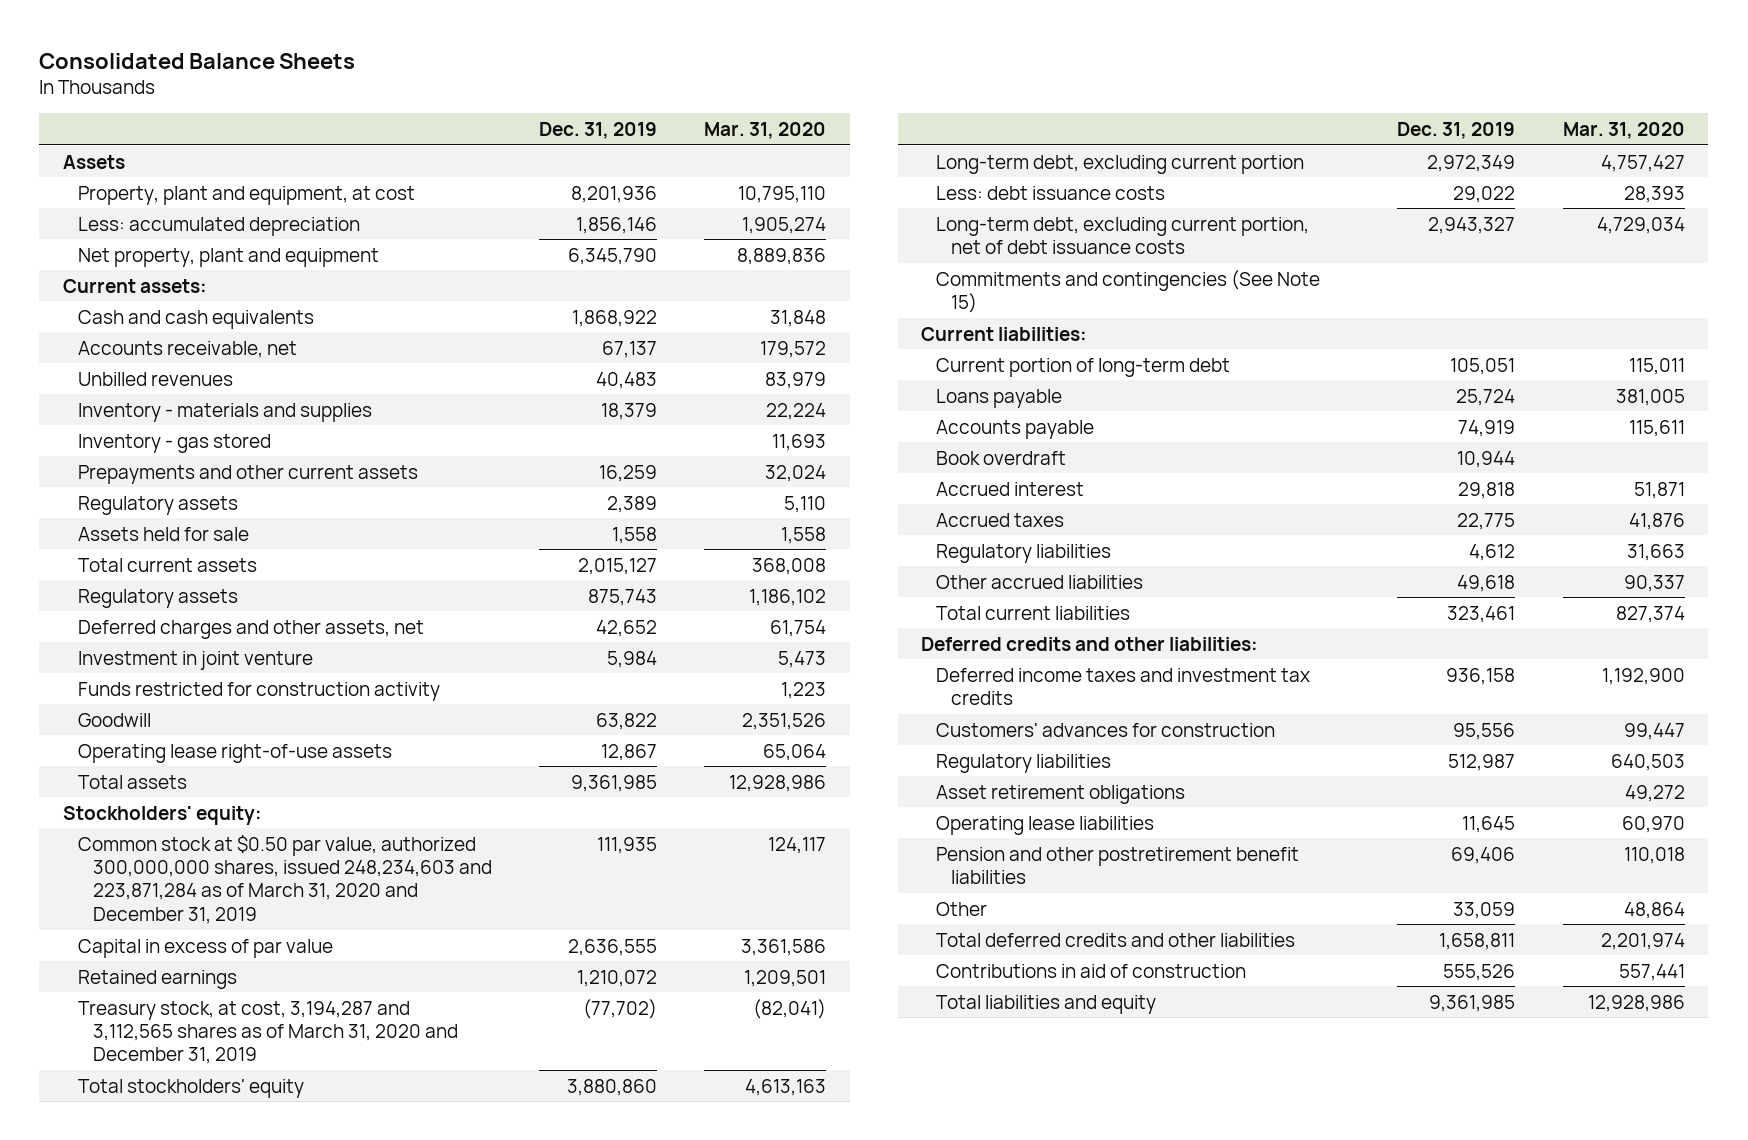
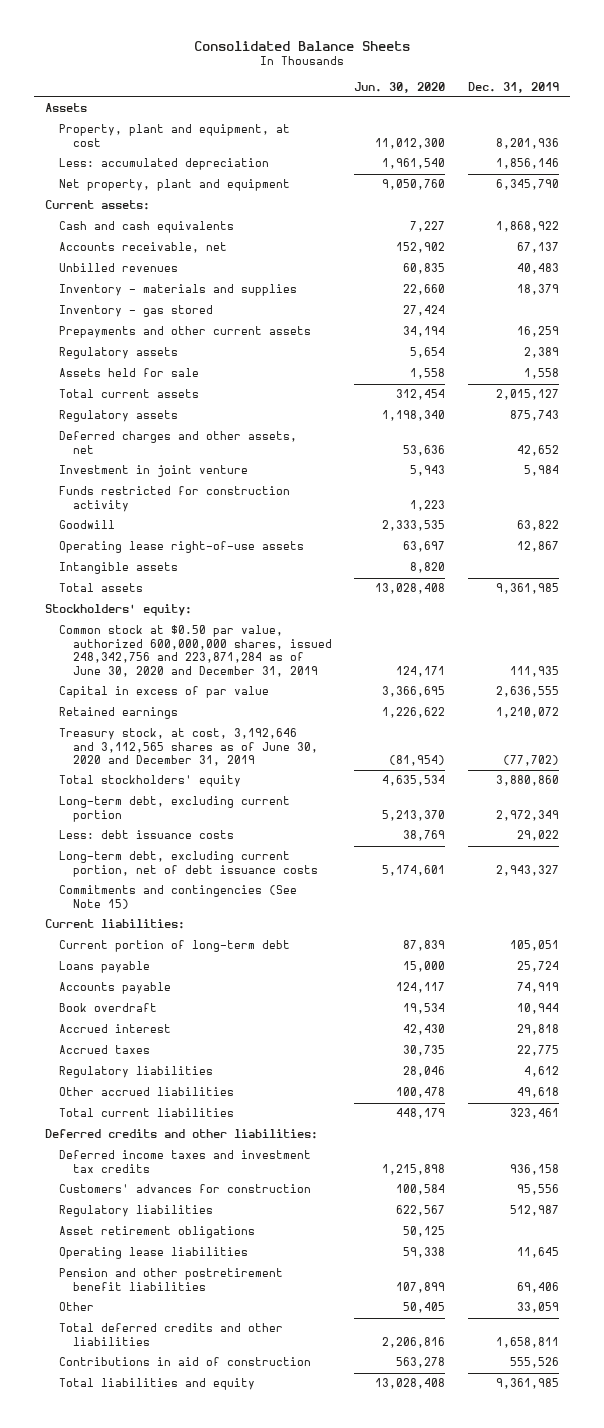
[704,122,827,140] Mar. 31, 2020 -> none
none -> [354,81,446,93] Jun. 30, 2020
none -> [59,562,179,575] Intangible assets
[77,834,492,924] Common stock at $0.50 par value, authorized 300,000,000 shares, issued 248,234,603 and 223,871,284 as of March 31, 2020 and December 31, 2019 -> [59,625,333,677] Common stock at $0.50 par value, authorized 600,000,000 shares, issued 248,342,756 and 223,871,284 as of June 30, 2020 and December 31, 2019
[77,1000,458,1065] Treasury stock, at cost, 3,194,287 and 3,112,565 shares as of March 31, 2020 and December 31, 2019 -> [59,728,319,767] Treasury stock, at cost, 3,192,646 and 3,112,565 shares as of June 30, 2020 and December 31, 2019

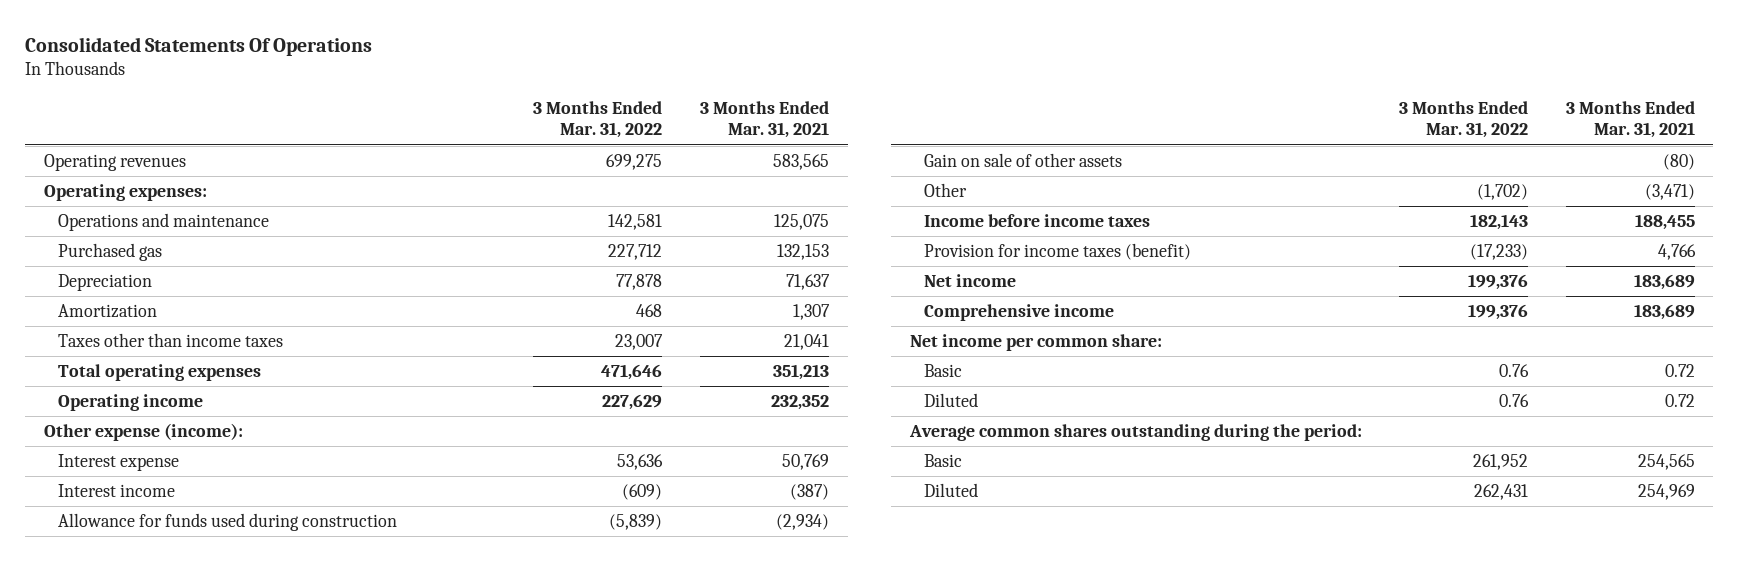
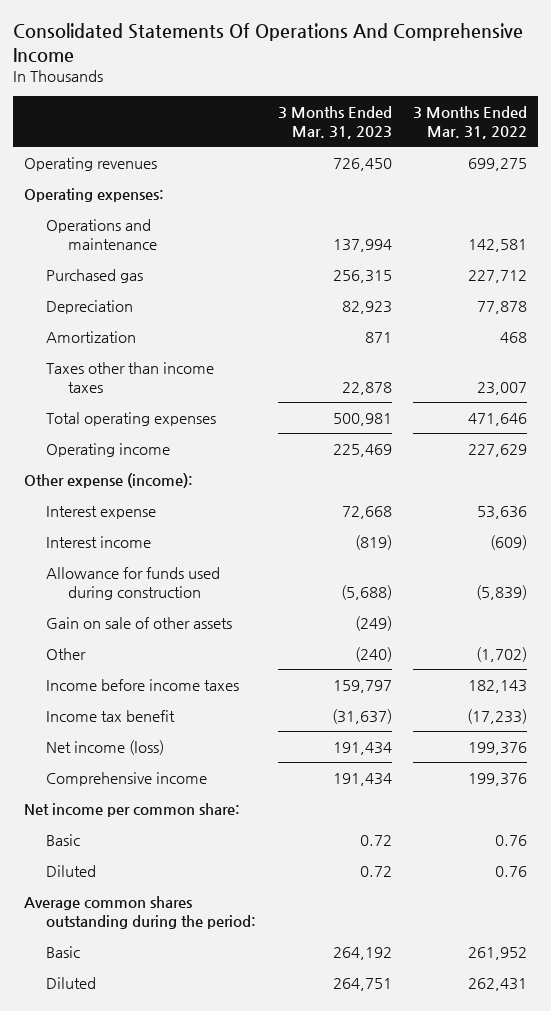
[25,37,373,57] Consolidated Statements Of Operations -> [13,22,524,63] Consolidated Statements Of Operations And Comprehensive Income
[699,100,829,139] 3 Months Ended Mar. 31, 2021 -> none
none -> [277,105,392,140] 3 Months Ended Mar. 31, 2023
[924,243,1192,261] Provision for income taxes (benefit) -> [45,709,175,722] Income tax benefit
[924,274,1017,288] Net income -> [45,739,164,755] Net income (loss)

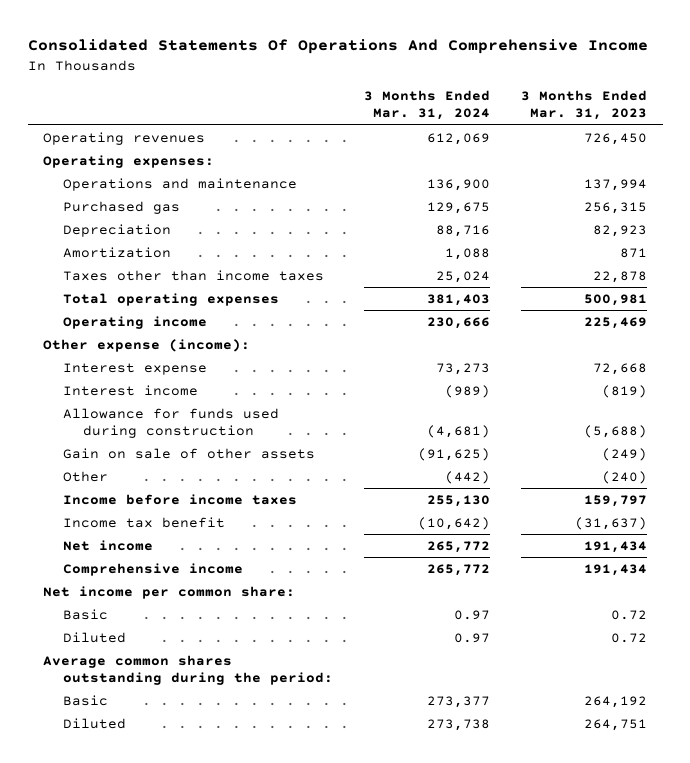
[413,105,528,140] 3 Months Ended Mar. 31, 2022 -> none
none -> [364,90,491,121] 3 Months Ended Mar. 31, 2024
[45,739,164,755] Net income (loss) -> [63,539,154,551] Net income

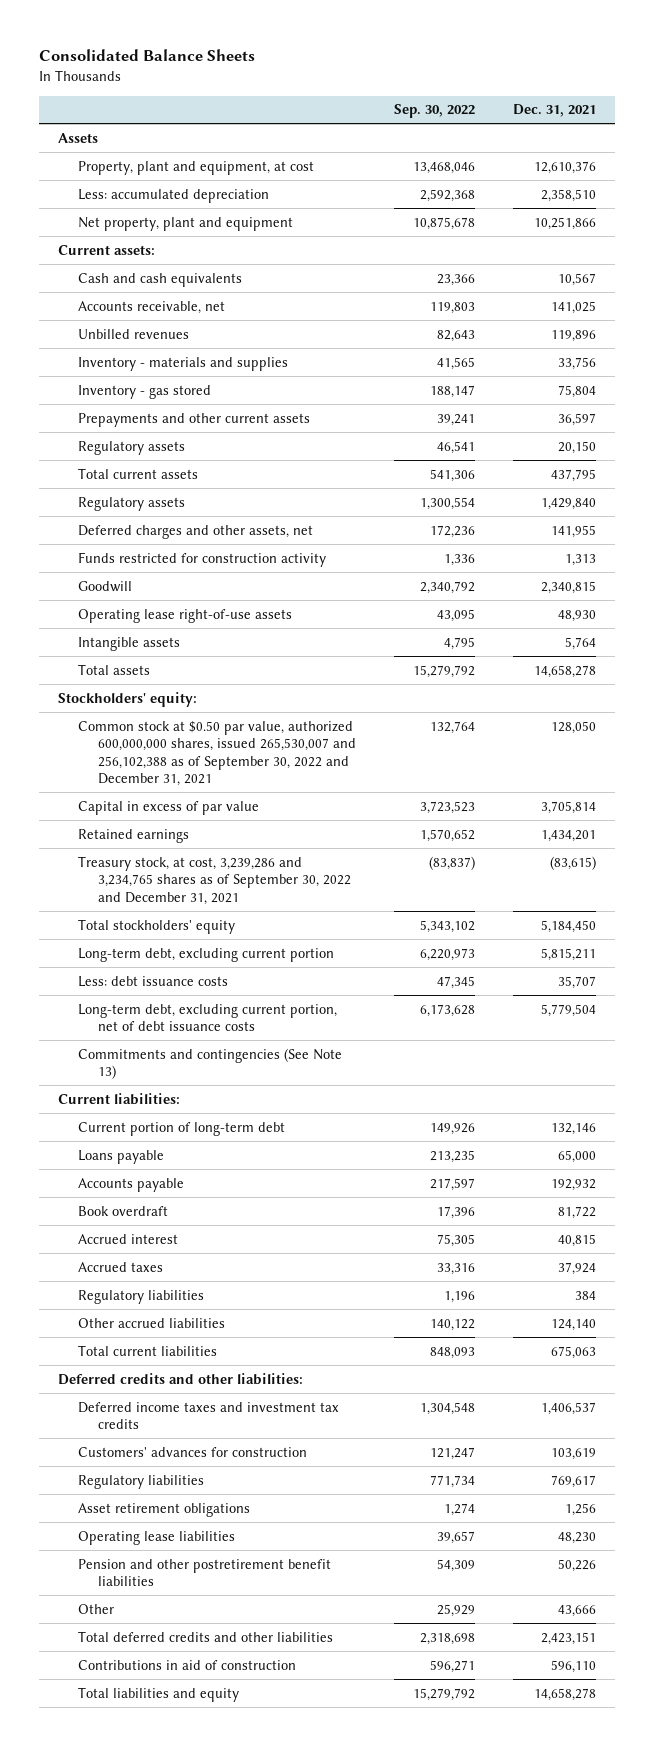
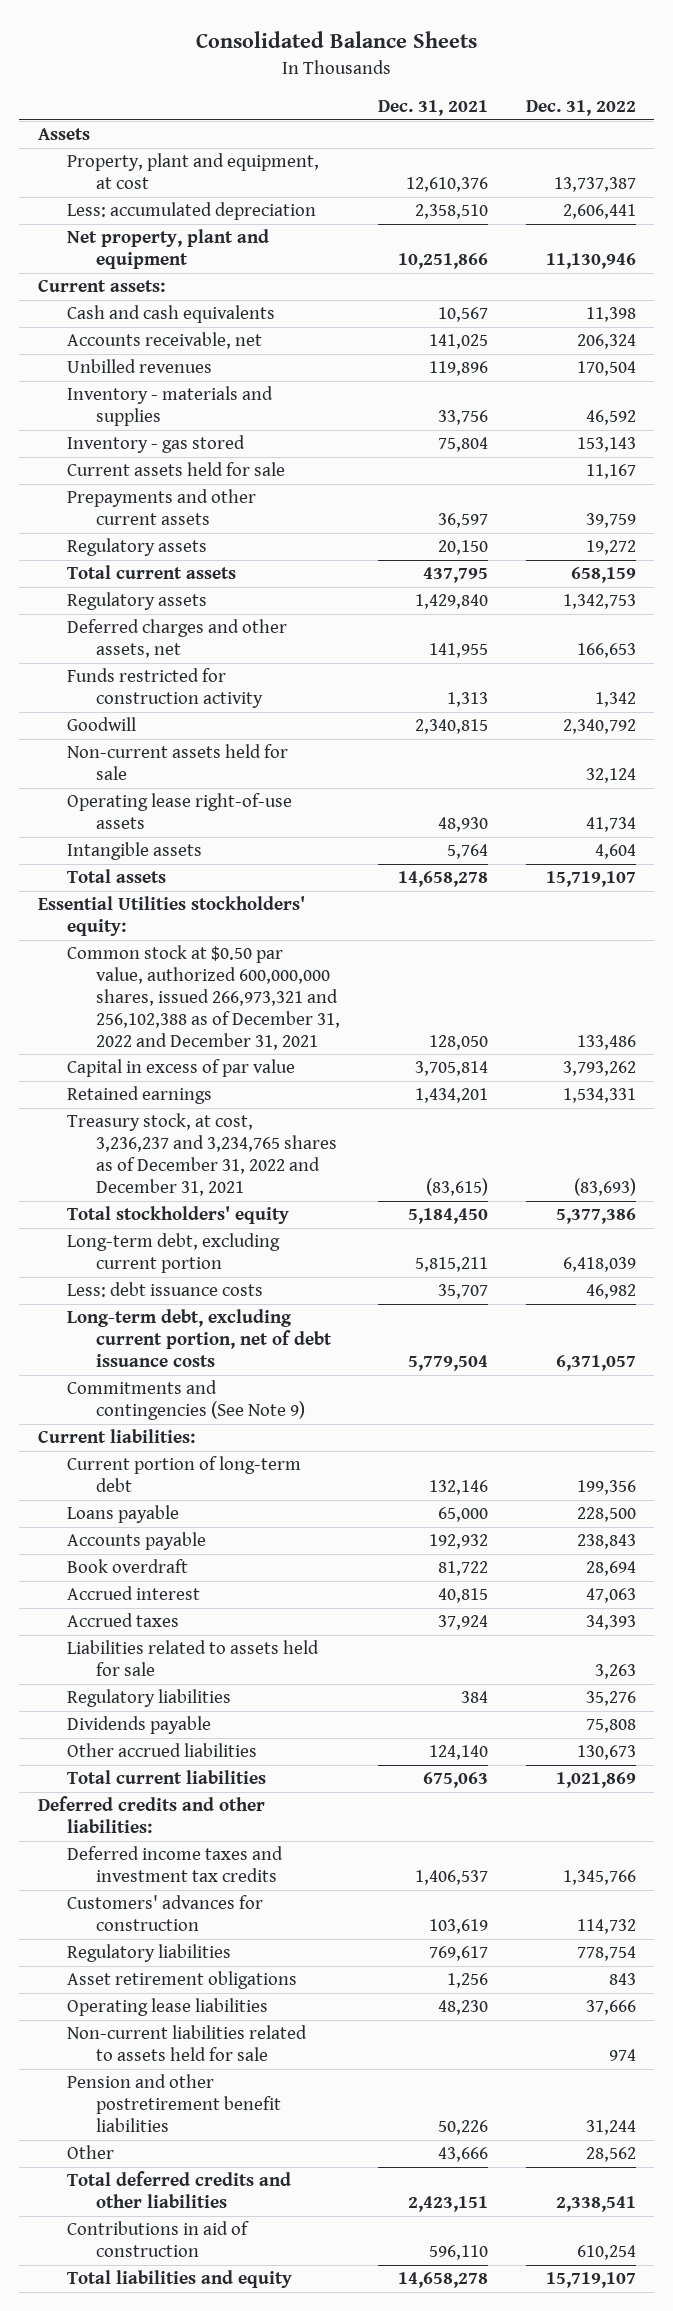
[394,104,476,119] Sep. 30, 2022 -> none
none -> [525,100,636,117] Dec. 31, 2022
none -> [67,462,286,477] Current assets held for sale
none -> [67,744,289,781] Non-current assets held for sale
[58,691,198,707] Stockholders' equity: -> [37,896,305,937] Essential Utilities stockholders' equity:
[78,720,357,787] Common stock at $0.50 par value, authorized 600,000,000 shares, issued 265,530,007 and 256,102,388 as of September 30, 2022 and December 31, 2021 -> [67,945,341,1050] Common stock at $0.50 par value, authorized 600,000,000 shares, issued 266,973,321 and 256,102,388 as of December 31, 2022 and December 31, 2021
[78,855,352,905] Treasury stock, at cost, 3,239,286 and 3,234,765 shares as of September 30, 2022 and December 31, 2021 -> [67,1113,338,1197] Treasury stock, at cost, 3,236,237 and 3,234,765 shares as of December 31, 2022 and December 31, 2021
[78,1047,343,1080] Commitments and contingencies (See Note 13) -> [67,1380,306,1421] Commitments and contingencies (See Note 9)
none -> [67,1640,320,1677] Liabilities related to assets held for sale
none -> [67,1716,212,1735] Dividends payable
none -> [67,2025,308,2062] Non-current liabilities related to assets held for sale

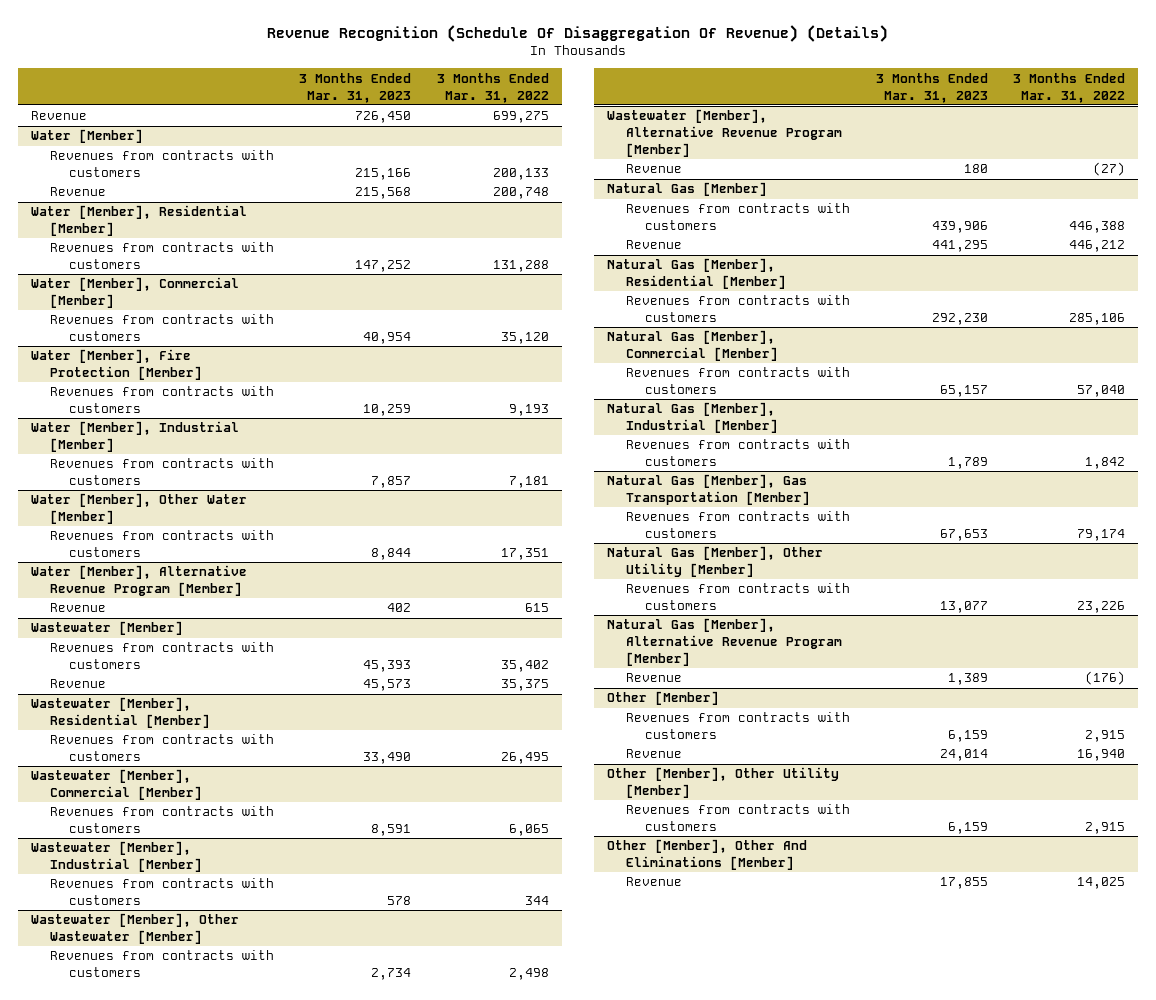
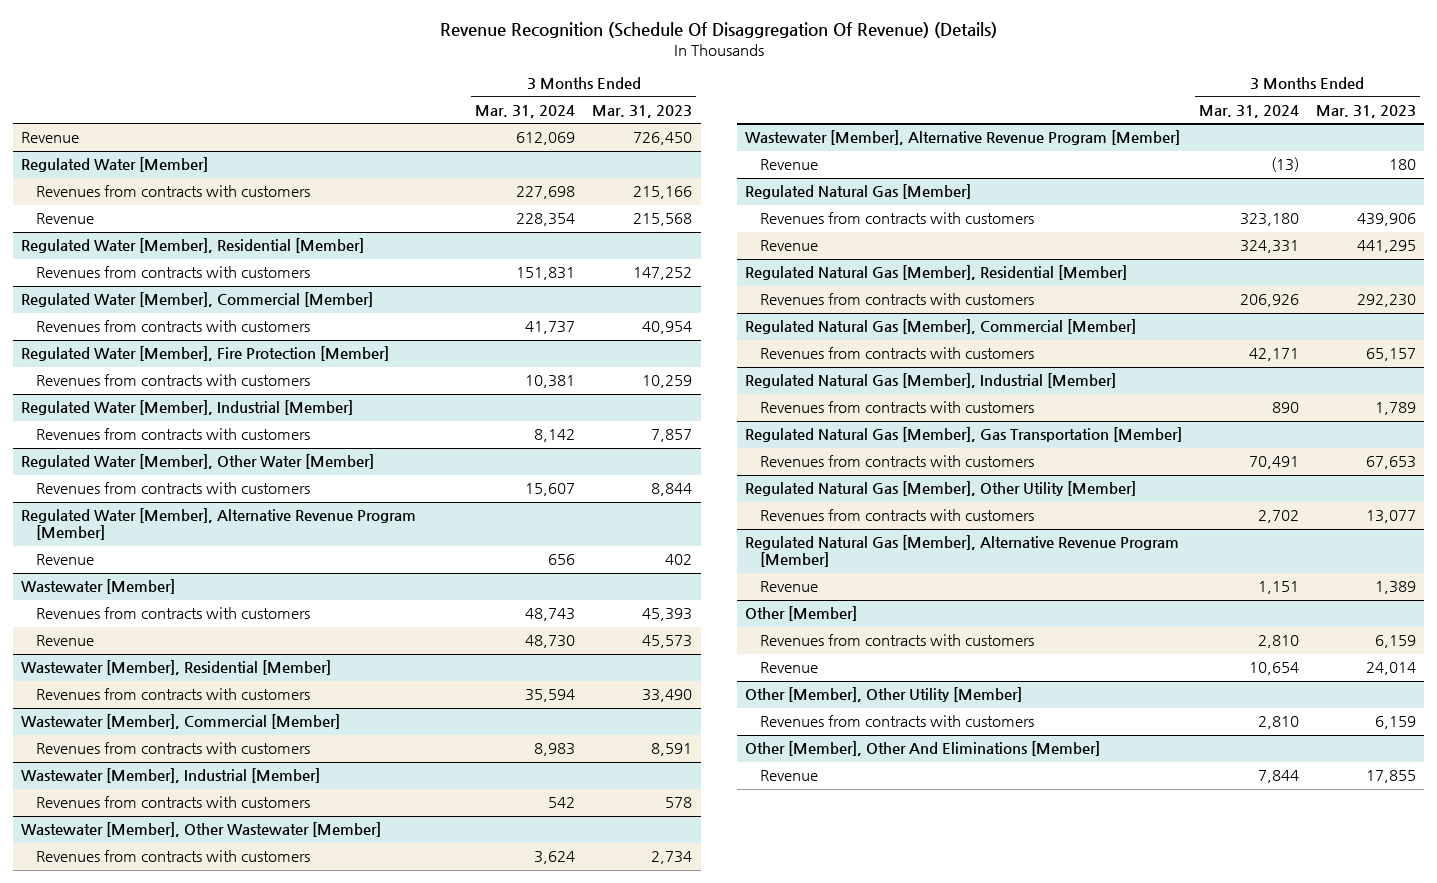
[436,72,549,103] 3 Months Ended Mar. 31, 2022 -> none
none -> [475,104,576,118] Mar. 31, 2024
[30,129,143,144] Water [Member] -> [21,157,209,173] Regulated Water [Member]
[30,205,247,237] Water [Member], Residential [Member] -> [21,238,365,254] Regulated Water [Member], Residential [Member]
[30,277,239,309] Water [Member], Commercial [Member] -> [21,292,374,308] Regulated Water [Member], Commercial [Member]
[30,349,202,381] Water [Member], Fire Protection [Member] -> [21,346,390,362] Regulated Water [Member], Fire Protection [Member]
[30,421,239,453] Water [Member], Industrial [Member] -> [21,400,354,416] Regulated Water [Member], Industrial [Member]
[30,493,247,525] Water [Member], Other Water [Member] -> [21,454,375,470] Regulated Water [Member], Other Water [Member]
[30,565,247,597] Water [Member], Alternative Revenue Program [Member] -> [21,508,417,541] Regulated Water [Member], Alternative Revenue Program [Member]
[606,182,767,197] Natural Gas [Member] -> [745,184,972,200] Regulated Natural Gas [Member]
[606,258,787,290] Natural Gas [Member], Residential [Member] -> [745,265,1128,281] Regulated Natural Gas [Member], Residential [Member]
[606,330,779,362] Natural Gas [Member], Commercial [Member] -> [745,319,1137,335] Regulated Natural Gas [Member], Commercial [Member]
[606,402,779,434] Natural Gas [Member], Industrial [Member] -> [745,373,1117,389] Regulated Natural Gas [Member], Industrial [Member]
[606,474,811,506] Natural Gas [Member], Gas Transportation [Member] -> [745,427,1183,443] Regulated Natural Gas [Member], Gas Transportation [Member]
[606,546,823,578] Natural Gas [Member], Other Utility [Member] -> [745,481,1137,497] Regulated Natural Gas [Member], Other Utility [Member]
[606,618,843,666] Natural Gas [Member], Alternative Revenue Program [Member] -> [745,535,1180,568] Regulated Natural Gas [Member], Alternative Revenue Program [Member]

